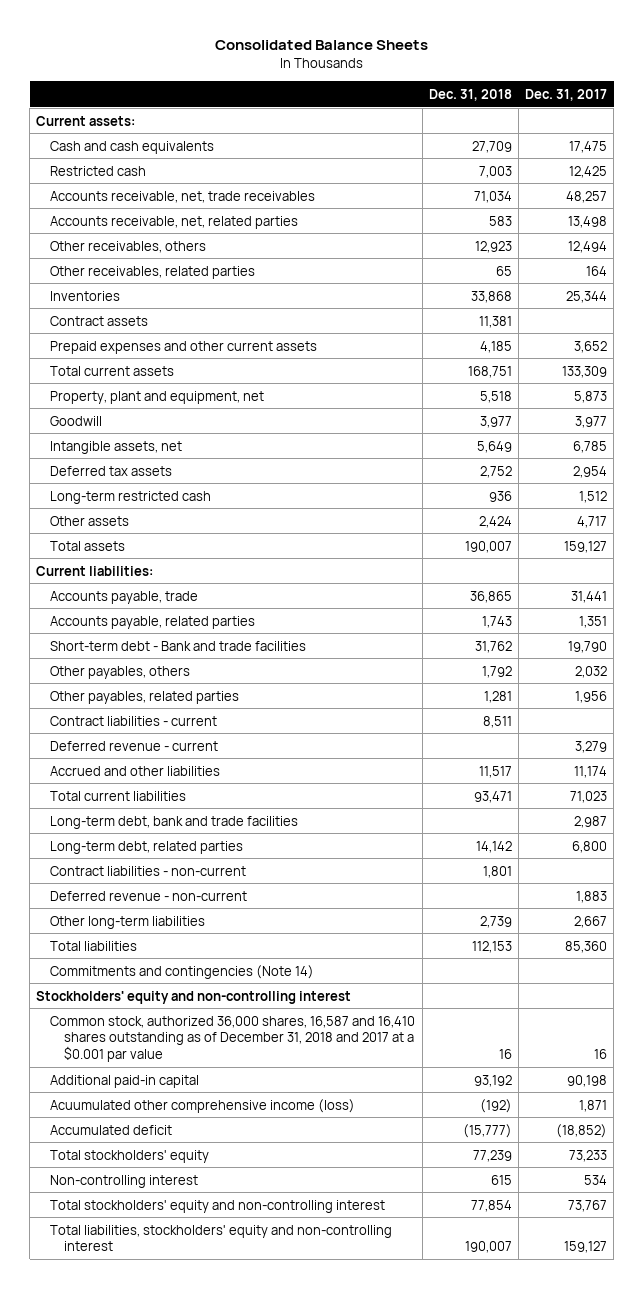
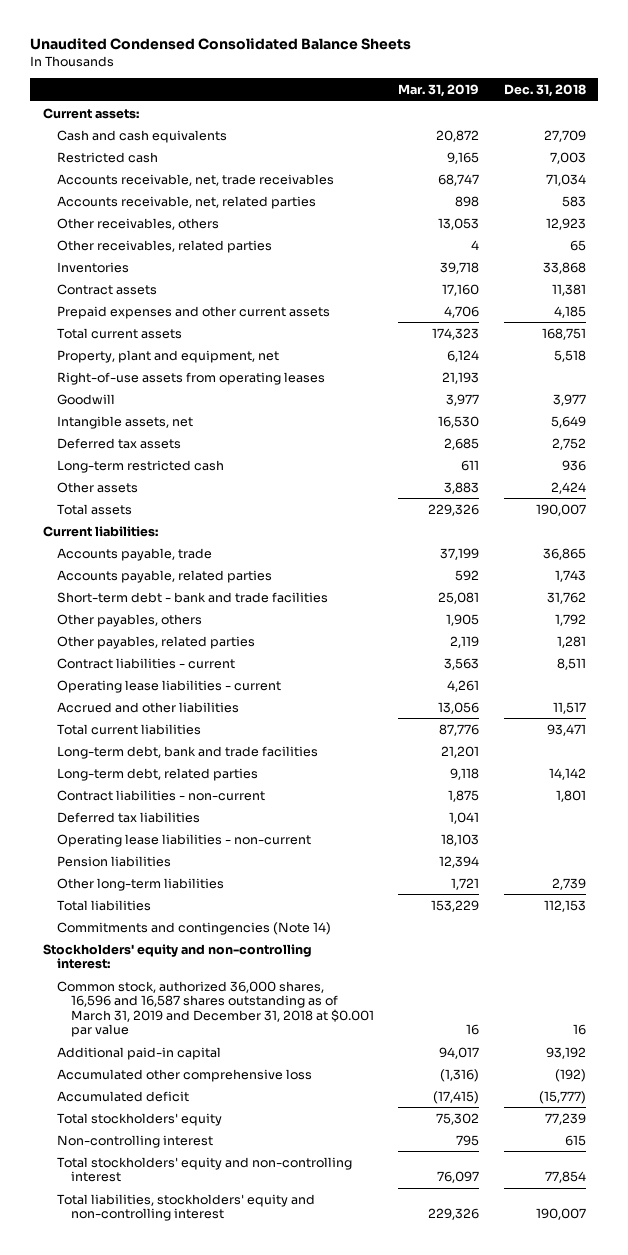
[214,40,428,51] Consolidated Balance Sheets -> [30,38,412,51] Unaudited Condensed Consolidated Balance Sheets
[525,88,608,101] Dec. 31, 2017 -> none
none -> [398,83,480,97] Mar. 31, 2019
none -> [56,371,325,385] Right-of-use assets from operating leases
[50,640,307,651] Short-term debt - Bank and trade facilities -> [56,591,328,603] Short-term debt - bank and trade facilities
[50,740,219,751] Deferred revenue - current -> none
none -> [56,679,281,693] Operating lease liabilities - current
[50,890,248,901] Deferred revenue - non-current -> none
none -> [56,811,200,823] Deferred tax liabilities
none -> [56,833,311,847] Operating lease liabilities - non-current
none -> [56,855,171,867] Pension liabilities
[36,990,352,1004] Stockholders' equity and non-controlling interest -> [42,943,312,970] Stockholders' equity and non-controlling interest:
[50,1015,416,1062] Common stock, authorized 36,000 shares, 16,587 and 16,410 shares outstanding as of December 31, 2018 and 2017 at a $0.001 par value -> [56,980,374,1038] Common stock, authorized 36,000 shares, 16,596 and 16,587 shares outstanding as of March 31, 2019 and December 31, 2018 at $0.001 par value
[50,1098,356,1113] Acuumulated other comprehensive income (loss) -> [56,1068,312,1082] Accumulated other comprehensive loss

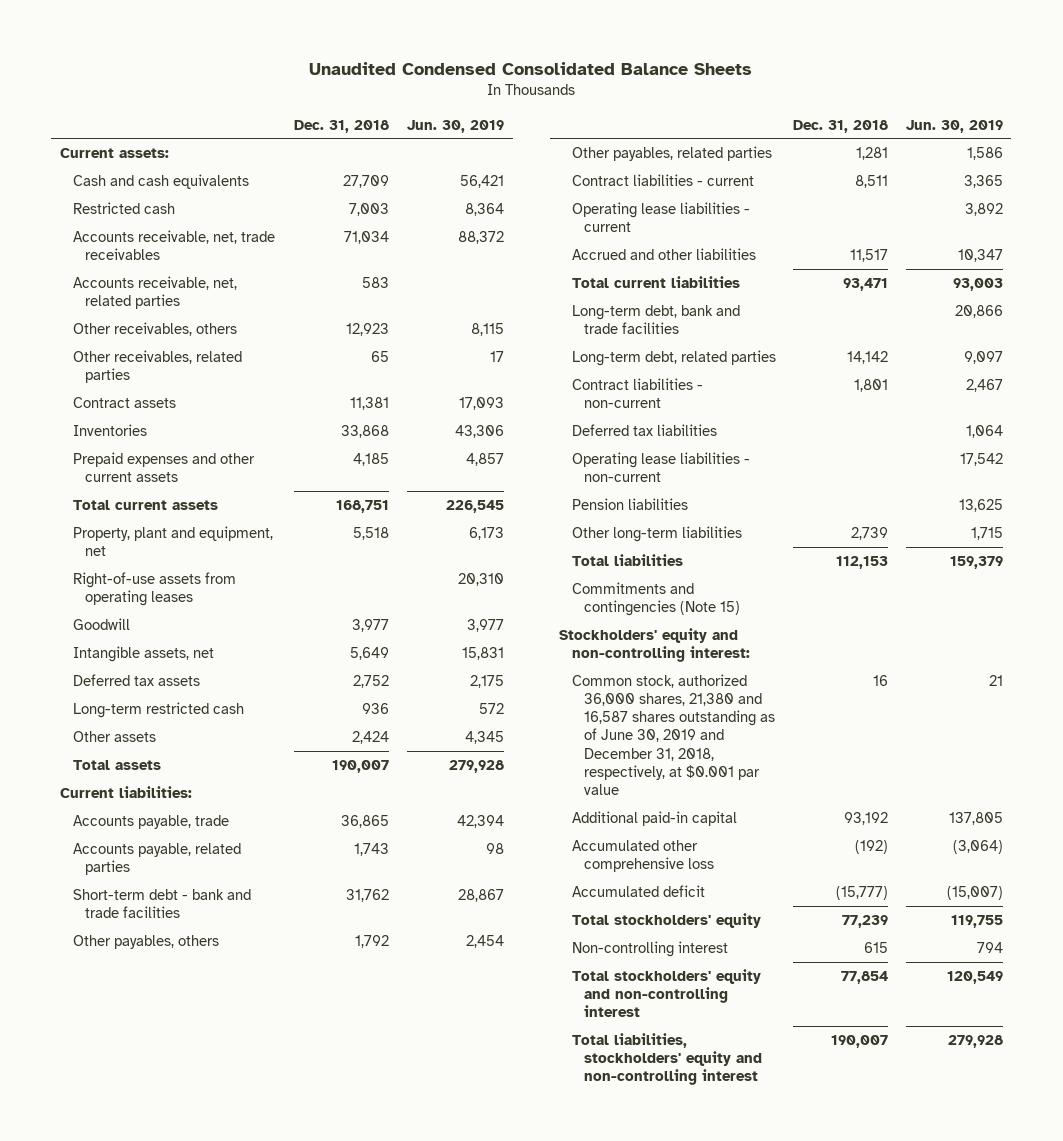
[398,83,480,97] Mar. 31, 2019 -> none
none -> [406,119,504,133] Jun. 30, 2019
[56,261,129,273] Inventories -> [72,424,147,437] Inventories
[56,921,331,935] Commitments and contingencies (Note 14) -> [571,582,740,617] Commitments and contingencies (Note 15)
[56,980,374,1038] Common stock, authorized 36,000 shares, 16,596 and 16,587 shares outstanding as of March 31, 2019 and December 31, 2018 at $0.001 par value -> [571,674,775,795] Common stock, authorized 36,000 shares, 21,380 and 16,587 shares outstanding as of June 30, 2019 and December 31, 2018, respectively, at $0.001 par value

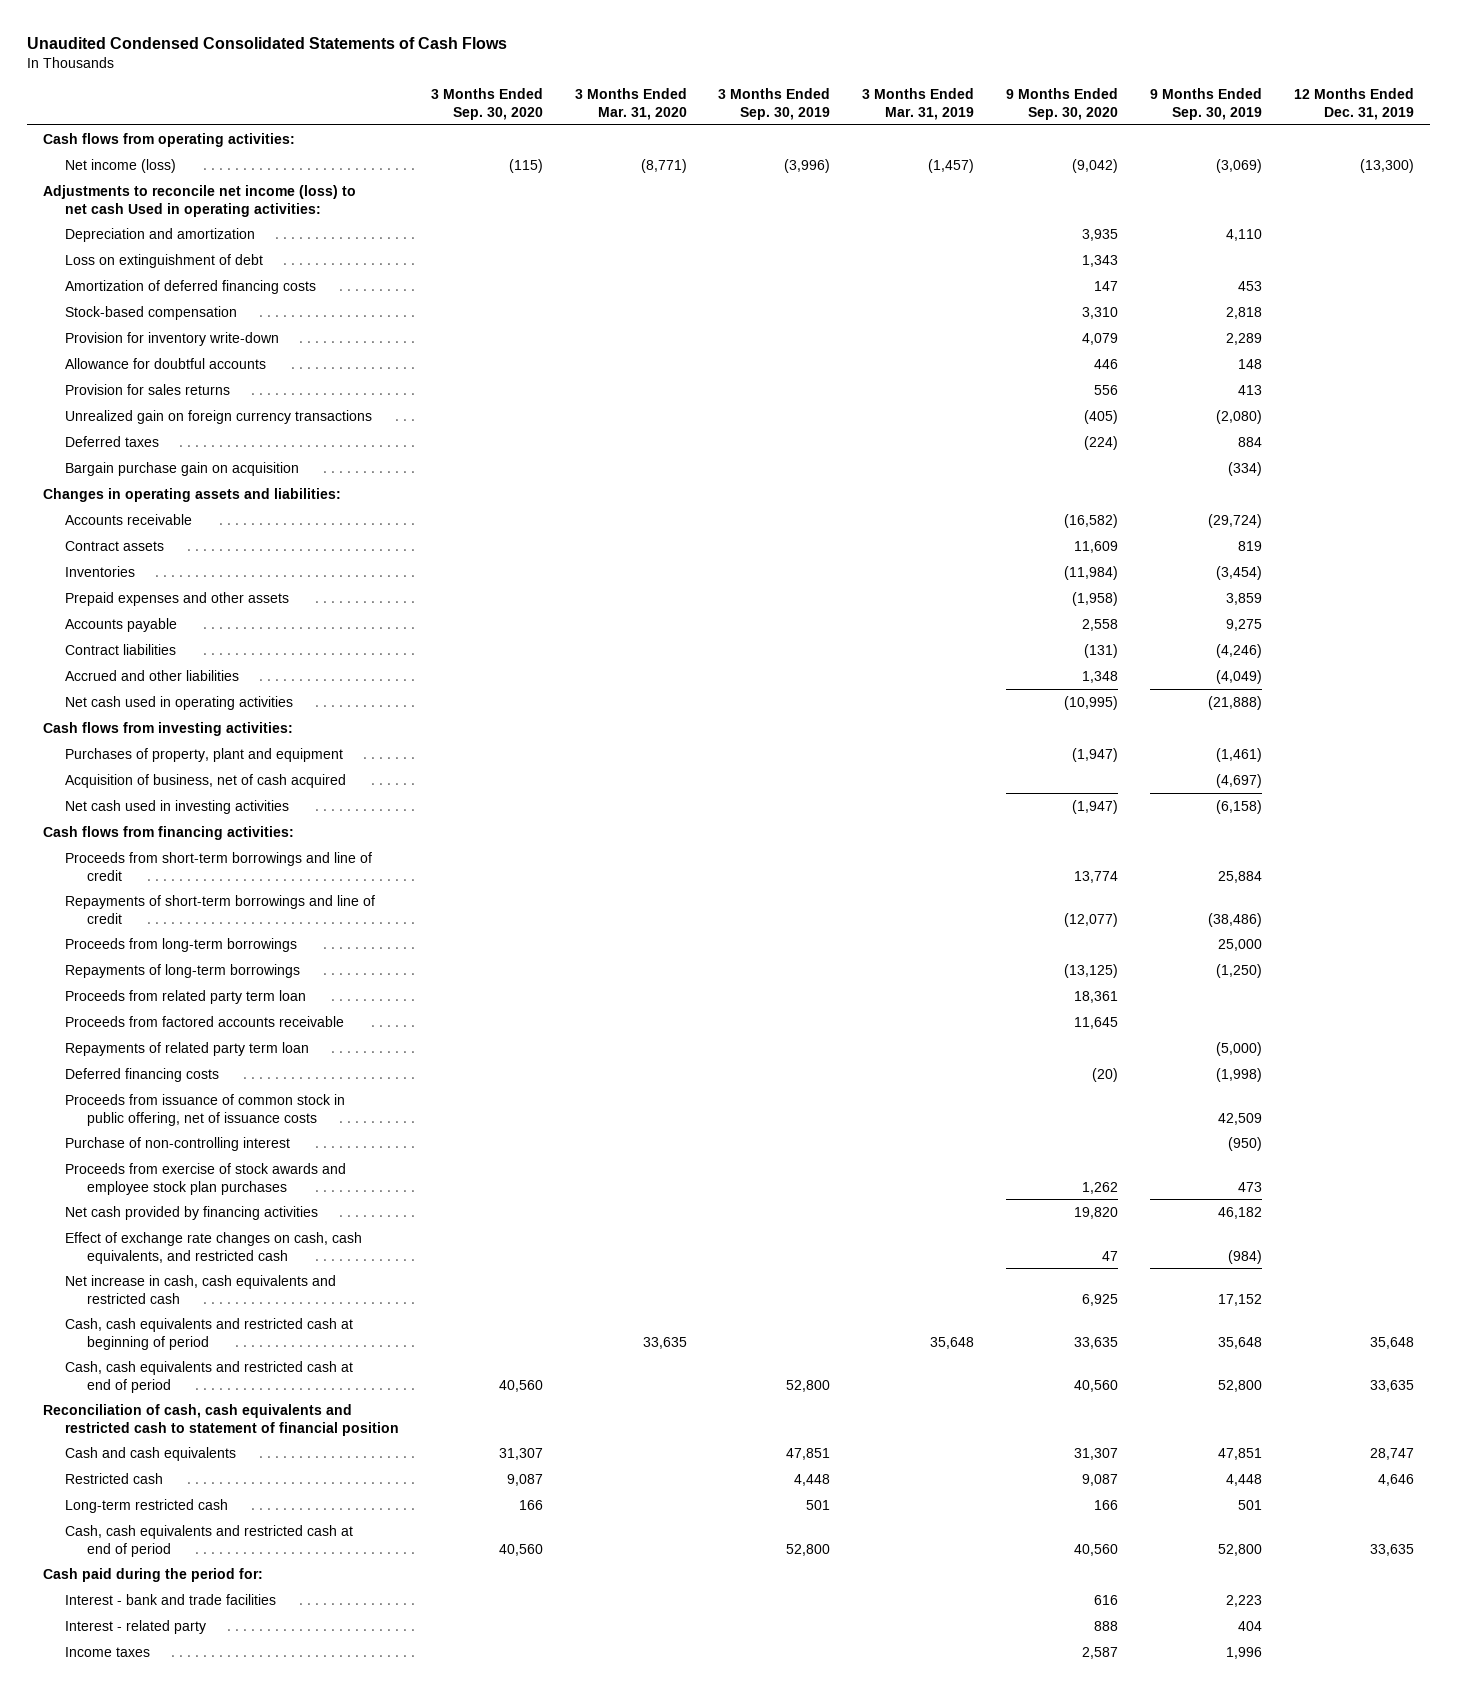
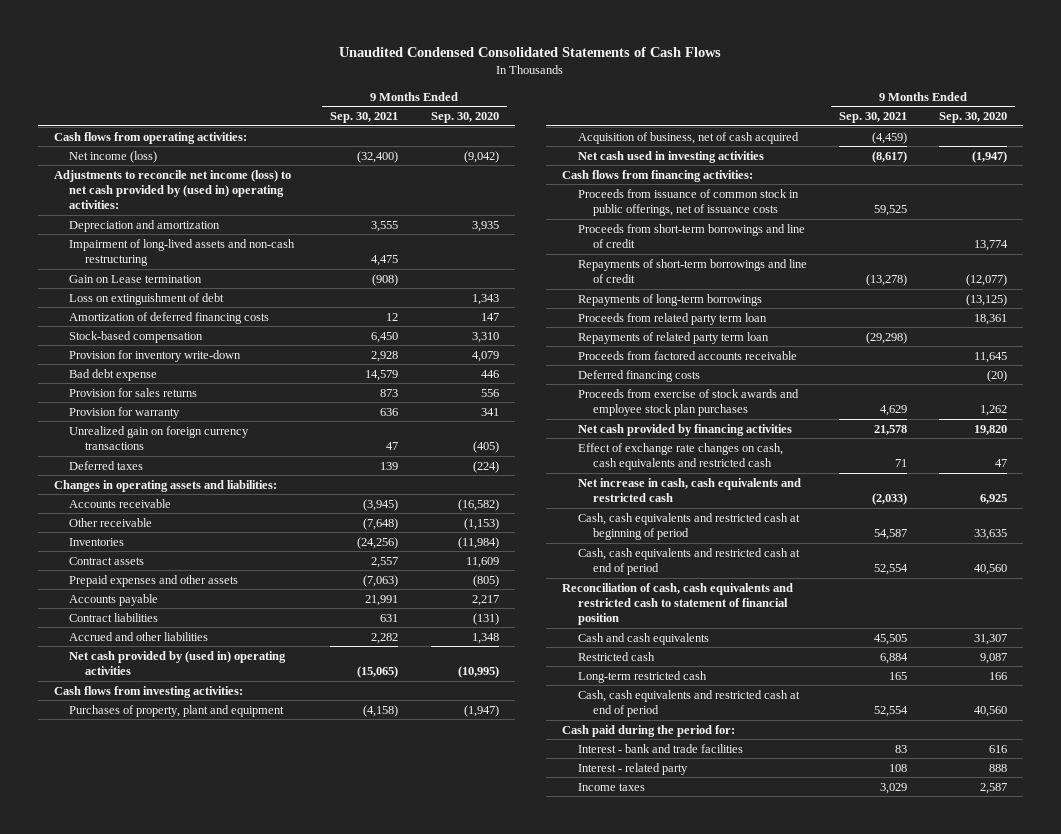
[430,88,543,121] 3 Months Ended Sep. 30, 2020 -> none
[574,88,687,121] 3 Months Ended Mar. 31, 2020 -> none
[718,88,831,121] 3 Months Ended Sep. 30, 2019 -> none
[862,88,975,121] 3 Months Ended Mar. 31, 2019 -> none
[1149,88,1262,121] 9 Months Ended Sep. 30, 2019 -> none
[1293,88,1414,121] 12 Months Ended Dec. 31, 2019 -> none
none -> [330,112,399,124] Sep. 30, 2021
[42,184,356,217] Adjustments to reconcile net income (loss) to net cash Used in operating activities: -> [53,169,291,210] Adjustments to reconcile net income (loss) to net cash provided by (used in) operating activities:
none -> [69,238,296,266] Impairment of long-lived assets and non-cash restructuring
none -> [69,274,203,283] Gain on Lease termination
[64,357,266,369] Allowance for doubtful accounts -> [69,368,158,381] Bad debt expense
none -> [69,406,181,419] Provision for warranty
[64,461,299,476] Bargain purchase gain on acquisition -> none
none -> [69,517,153,527] Other receivable
[64,540,164,551] Contract assets -> [69,556,145,565] Contract assets
[1072,591,1119,606] (1,958) -> [472,574,499,587] (805)
[1082,618,1119,631] 2,558 -> [471,594,499,606] 2,217
[64,695,293,710] Net cash used in operating activities -> [69,650,287,675] Net cash provided by (used in) operating activities
none -> [577,188,799,216] Proceeds from issuance of common stock in public offerings, net of issuance costs
[64,937,297,952] Proceeds from long-term borrowings -> none
[64,1015,344,1027] Proceeds from factored accounts receivable -> [577,350,797,360] Proceeds from factored accounts receivable
[64,1093,345,1126] Proceeds from issuance of common stock in public offering, net of issuance costs -> none
[64,1136,290,1151] Purchase of non-controlling interest -> none
[64,1231,362,1264] Effect of exchange rate changes on cash, cash equivalents, and restricted cash -> [577,442,783,470] Effect of exchange rate changes on cash, cash equivalents and restricted cash

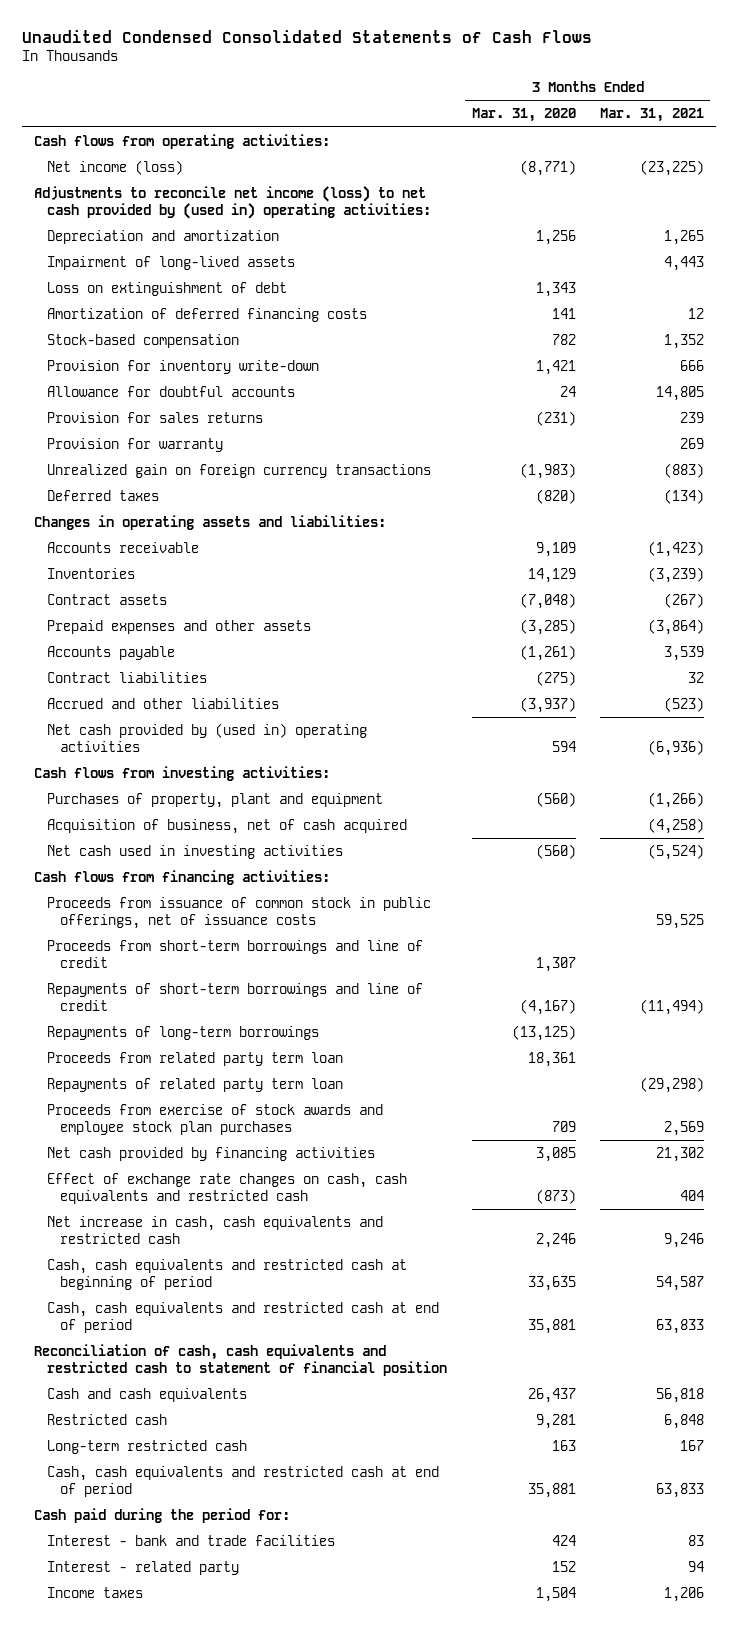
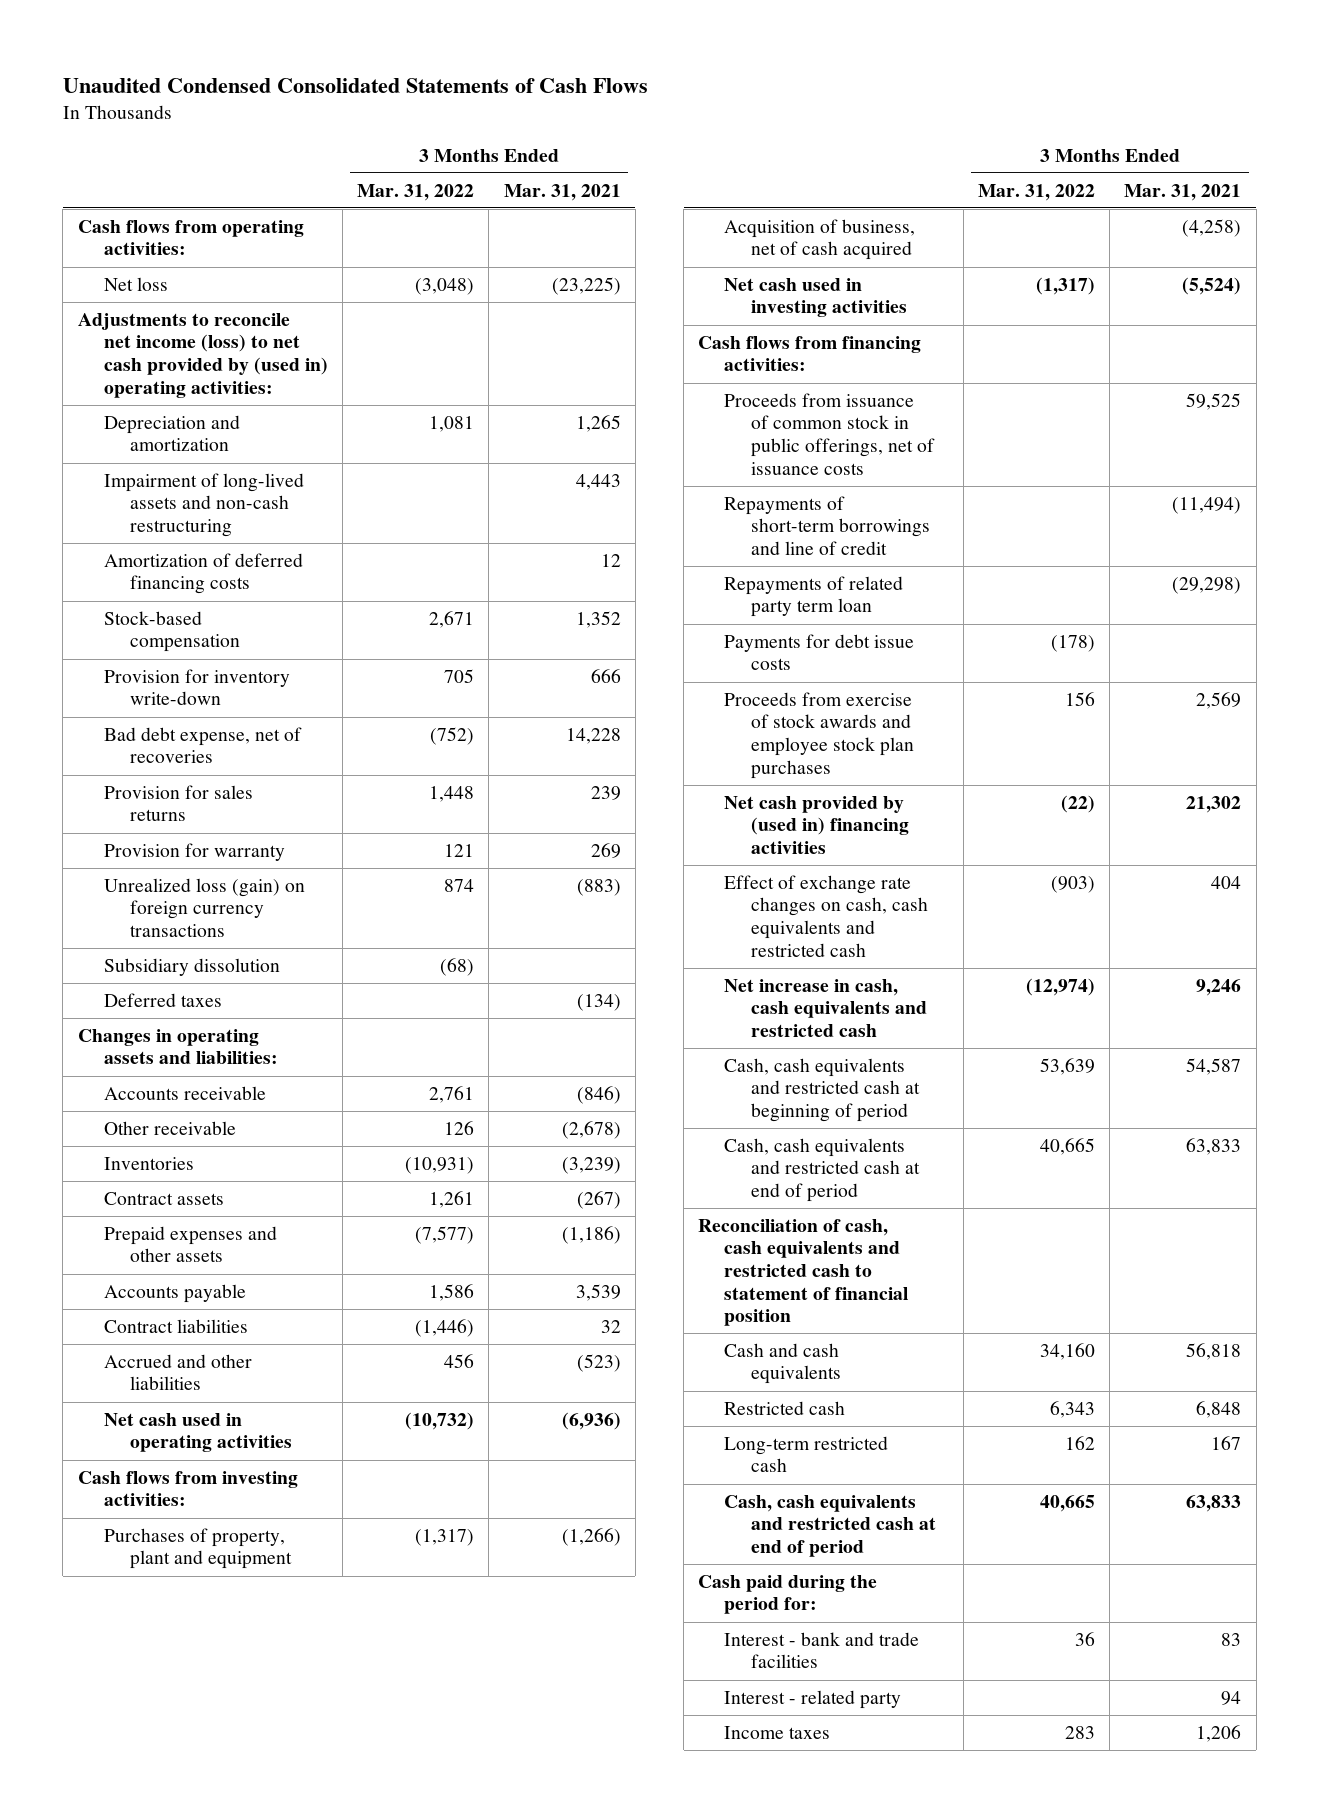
[471,108,576,123] Mar. 31, 2020 -> none
none -> [357,183,475,201] Mar. 31, 2022
[47,159,184,175] Net income (loss) -> [103,276,168,291] Net loss
[47,281,288,296] Loss on extinguishment of debt -> none
[47,255,296,270] Impairment of long-lived assets -> [103,472,304,538] Impairment of long-lived assets and non-cash restructuring
[47,385,296,397] Allowance for doubtful accounts -> none
none -> [103,726,302,764] Bad debt expense, net of recoveries
[47,463,432,478] Unrealized gain on foreign currency transactions -> [103,877,305,938] Unrealized loss (gain) on foreign currency transactions
none -> [103,957,280,976] Subsidiary dissolution
[648,540,705,557] (1,423) -> [576,1085,621,1104] (846)
none -> [103,1120,236,1135] Other receivable
[648,618,705,635] (3,864) -> [561,1225,621,1244] (1,186)
[47,722,368,753] Net cash provided by (used in) operating activities -> [103,1412,293,1453] Net cash used in operating activities
[47,939,424,969] Proceeds from short-term borrowings and line of credit -> none
[47,1025,320,1040] Repayments of long-term borrowings -> none
[47,1051,344,1066] Proceeds from related party term loan -> none
none -> [724,633,915,671] Payments for debt issue costs
[47,1146,376,1161] Net cash provided by financing activities -> [724,795,909,855] Net cash provided by (used in) financing activities

